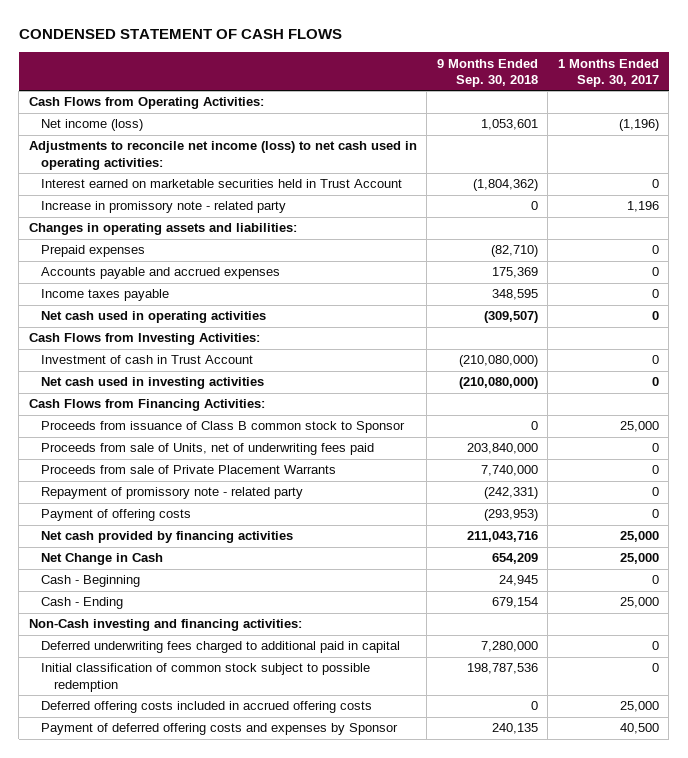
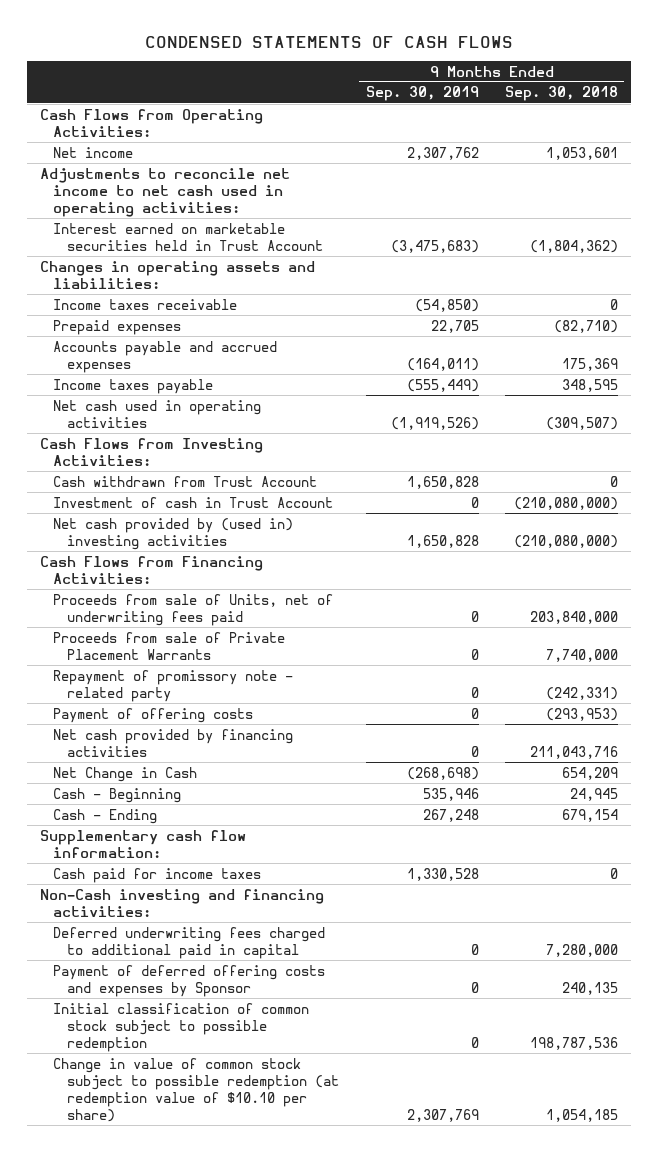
[18,29,342,40] CONDENSED STATEMENT OF CASH FLOWS -> [144,35,513,48] CONDENSED STATEMENTS OF CASH FLOWS
[557,58,659,88] 1 Months Ended Sep. 30, 2017 -> none
none -> [365,86,479,102] Sep. 30, 2019
[41,119,144,132] Net income (loss) -> [53,146,134,158] Net income
[28,141,417,170] Adjustments to reconcile net income (loss) to net cash used in operating activities: -> [39,167,290,217] Adjustments to reconcile net income to net cash used in operating activities:
[41,201,287,214] Increase in promissory note - related party -> none
none -> [53,298,238,310] Income taxes receivable
none -> [53,475,318,487] Cash withdrawn from Trust Account
[41,377,265,390] Net cash used in investing activities -> [53,517,294,550] Net cash provided by (used in) investing activities
[41,421,406,434] Proceeds from issuance of Class B common stock to Sponsor -> none
none -> [39,829,246,858] Supplementary cash flow information:
none -> [53,867,262,883] Cash paid for income taxes
[41,701,373,714] Deferred offering costs included in accrued offering costs -> none
[41,663,371,692] Initial classification of common stock subject to possible redemption -> [53,1002,310,1052] Initial classification of common stock subject to possible redemption
none -> [53,1057,340,1122] Change in value of common stock subject to possible redemption (at redemption value of $10.10 per share)

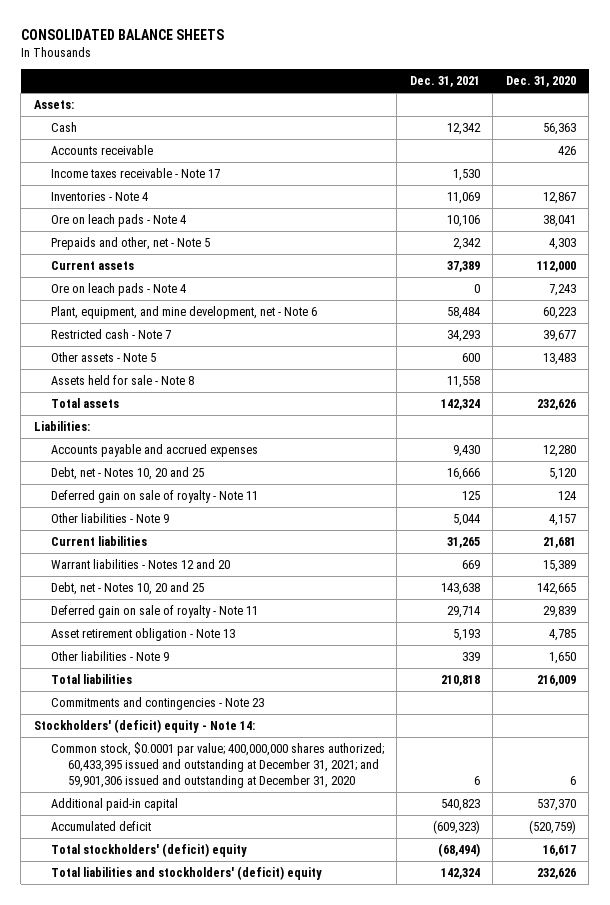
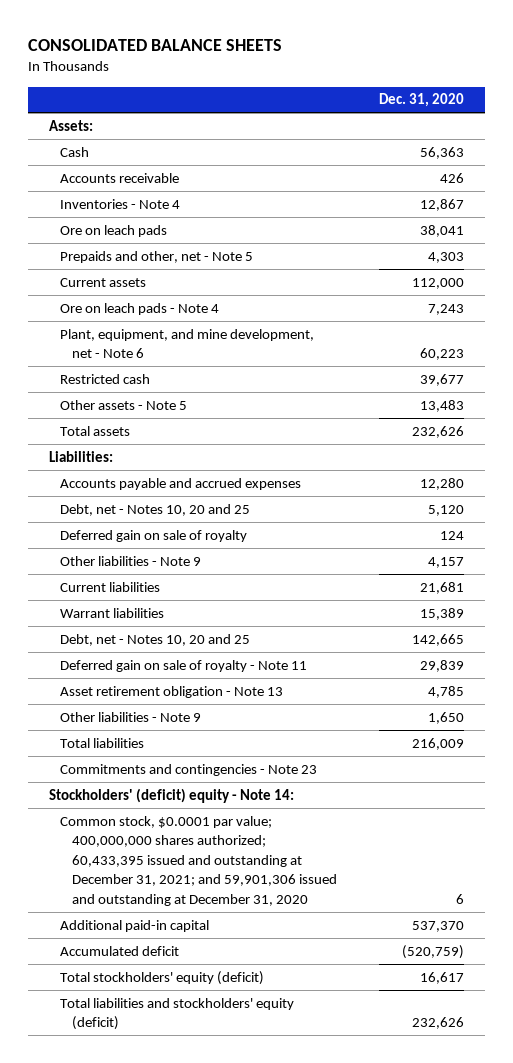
[409,76,480,88] Dec. 31, 2021 -> none
[50,168,220,179] Income taxes receivable - Note 17 -> none
[50,214,186,228] Ore on leach pads - Note 4 -> [60,224,168,237] Ore on leach pads
[50,329,171,340] Restricted cash - Note 7 -> [60,373,151,384] Restricted cash
[50,375,194,386] Assets held for sale - Note 8 -> none
[50,490,258,504] Deferred gain on sale of royalty - Note 11 -> [60,529,248,542] Deferred gain on sale of royalty
[50,559,230,570] Warrant liabilities - Notes 12 and 20 -> [60,607,165,618] Warrant liabilities
[50,843,247,858] Total stockholders' (deficit) equity -> [60,970,265,985] Total stockholders' equity (deficit)
[50,866,322,881] Total liabilities and stockholders' (deficit) equity -> [60,997,295,1031] Total liabilities and stockholders' equity (deficit)

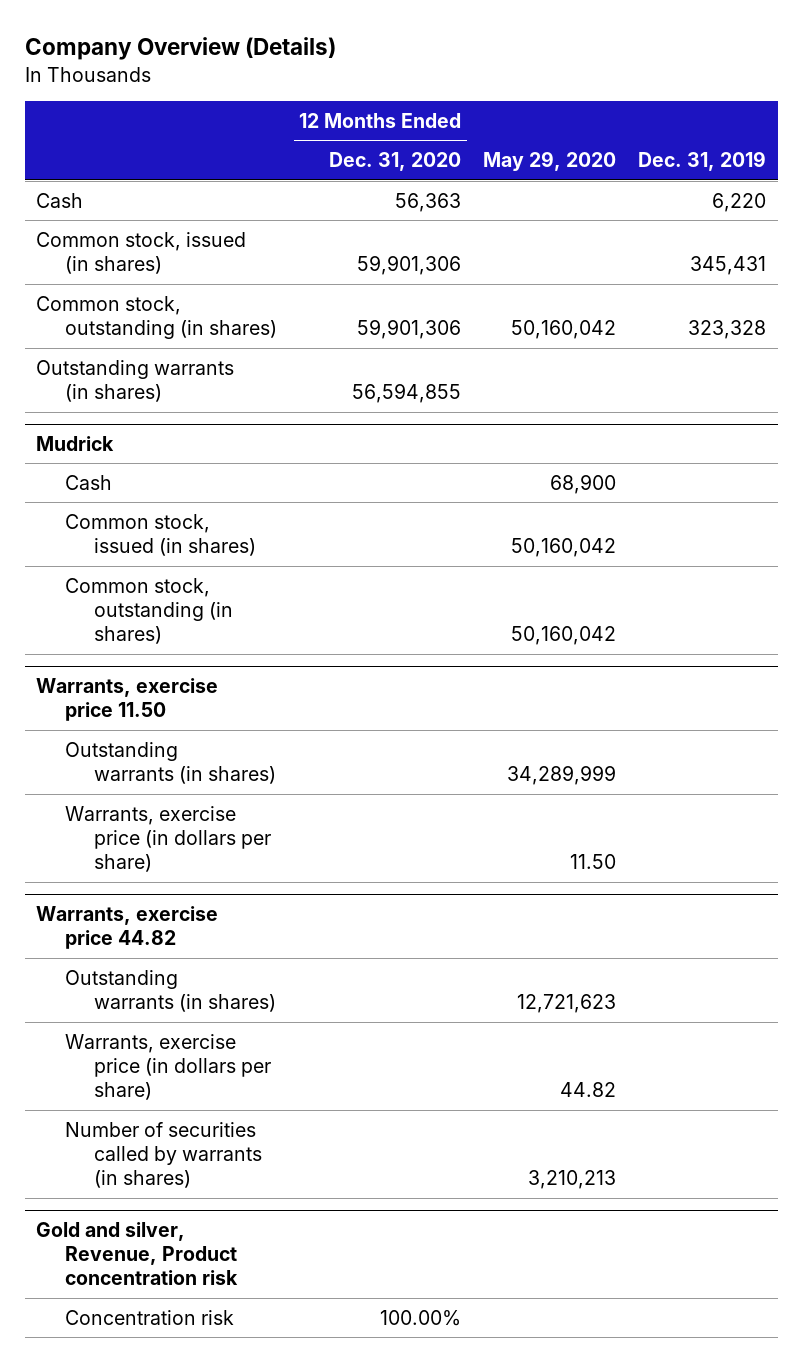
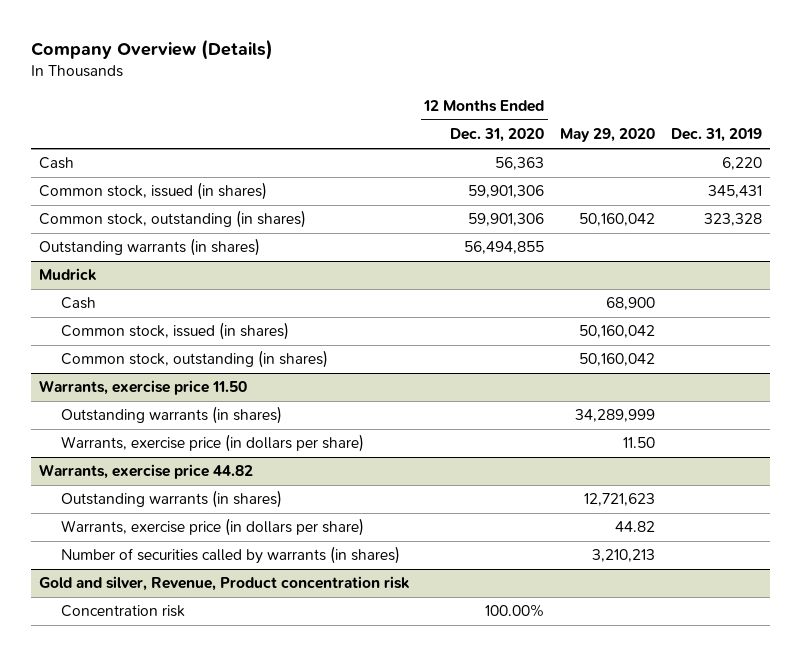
[352,383,462,404] 56,594,855 -> [464,241,545,255] 56,494,855

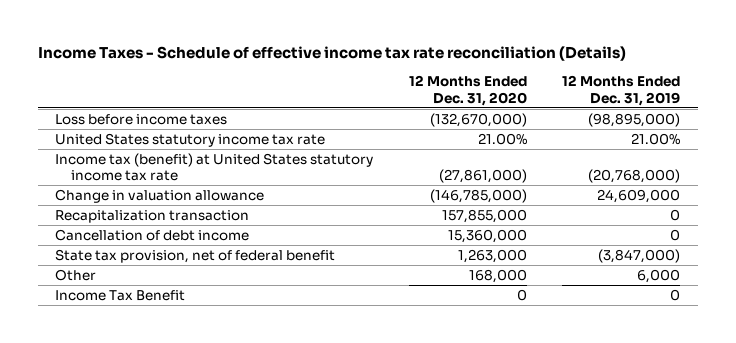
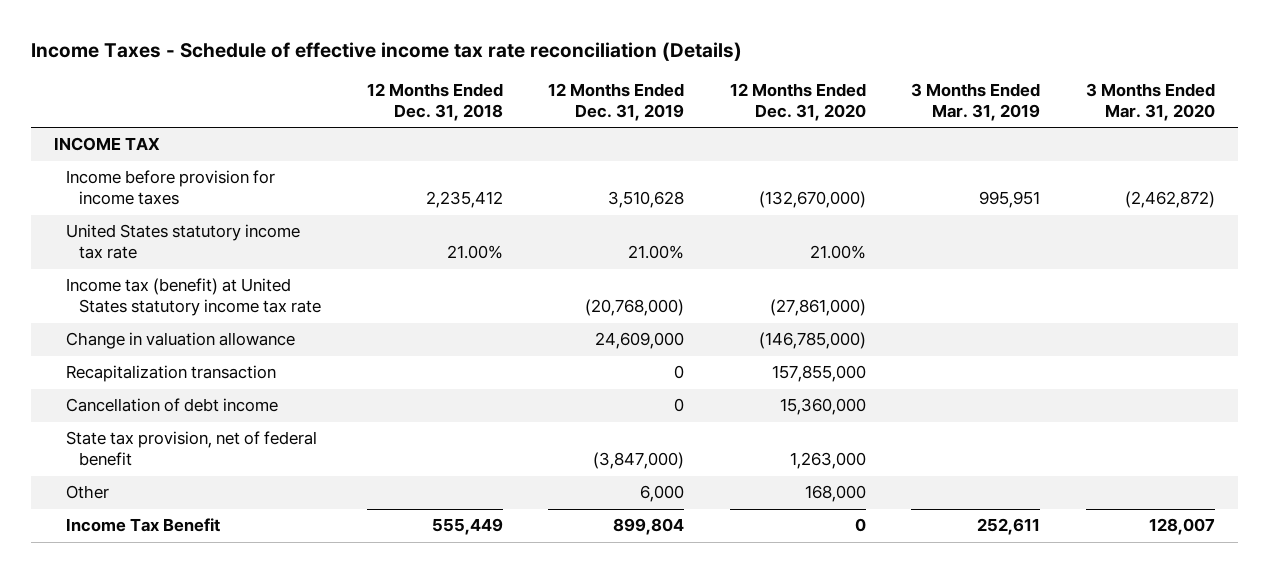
none -> [366,83,503,122] 12 Months Ended Dec. 31, 2018
none -> [911,83,1041,122] 3 Months Ended Mar. 31, 2019
none -> [1085,83,1215,122] 3 Months Ended Mar. 31, 2020
none -> [53,137,160,152] INCOME TAX
[55,113,228,125] Loss before income taxes -> [66,170,276,206] Income before provision for income taxes
[588,112,681,127] (98,895,000) -> [608,191,685,209] 3,510,628
[670,288,681,301] 0 -> [613,518,685,536] 899,804

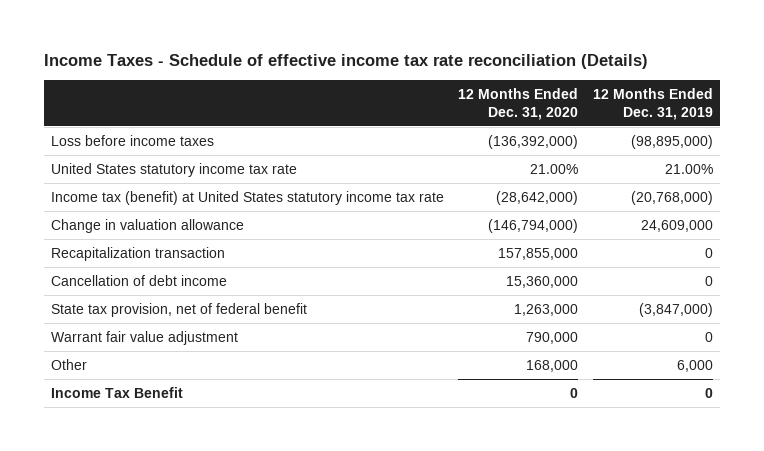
[366,83,503,122] 12 Months Ended Dec. 31, 2018 -> none
[911,83,1041,122] 3 Months Ended Mar. 31, 2019 -> none
[1085,83,1215,122] 3 Months Ended Mar. 31, 2020 -> none
[53,137,160,152] INCOME TAX -> none
[66,170,276,206] Income before provision for income taxes -> [51,134,215,146] Loss before income taxes
[608,191,685,209] 3,510,628 -> [630,134,713,149] (98,895,000)
[758,191,866,209] (132,670,000) -> [488,134,579,149] (136,392,000)
[769,299,866,317] (27,861,000) -> [496,190,579,205] (28,642,000)
[758,332,866,350] (146,785,000) -> [488,218,579,233] (146,794,000)
none -> [51,330,239,345] Warrant fair value adjustment
[613,518,685,536] 899,804 -> [704,387,713,398] 0

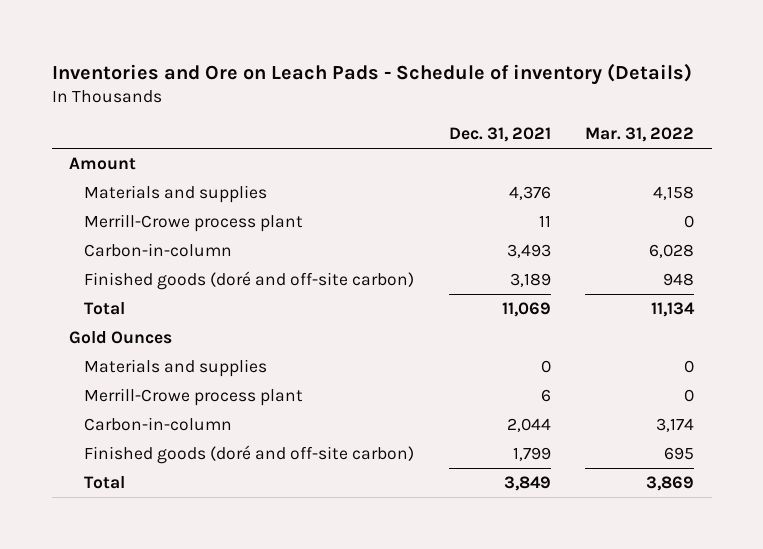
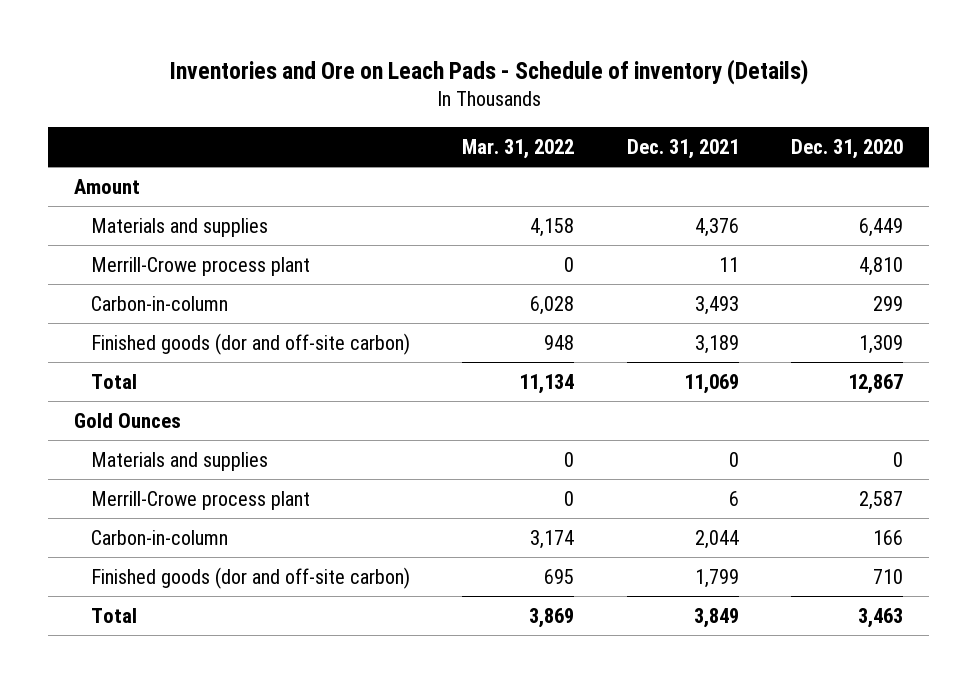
none -> [791,138,904,159] Dec. 31, 2020
[84,270,415,290] Finished goods (doré and off-site carbon) -> [91,332,411,355] Finished goods (dor and off-site carbon)
[84,444,415,464] Finished goods (doré and off-site carbon) -> [91,566,411,589] Finished goods (dor and off-site carbon)

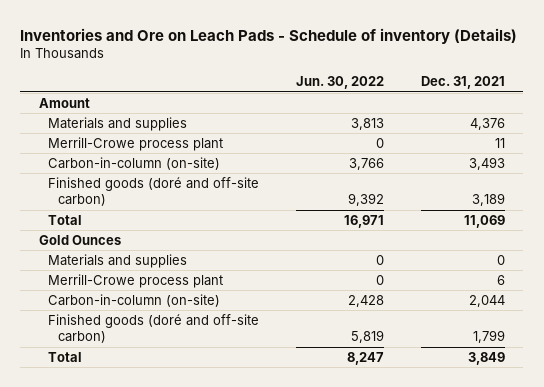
[462,138,575,159] Mar. 31, 2022 -> none
[791,138,904,159] Dec. 31, 2020 -> none
none -> [296,76,385,90] Jun. 30, 2022
[91,295,229,311] Carbon-in-column -> [48,156,221,170] Carbon-in-column (on-site)
[91,332,411,355] Finished goods (dor and off-site carbon) -> [48,176,260,207] Finished goods (doré and off-site carbon)
[91,529,229,545] Carbon-in-column -> [48,293,221,307] Carbon-in-column (on-site)
[91,566,411,589] Finished goods (dor and off-site carbon) -> [48,313,260,344] Finished goods (doré and off-site carbon)

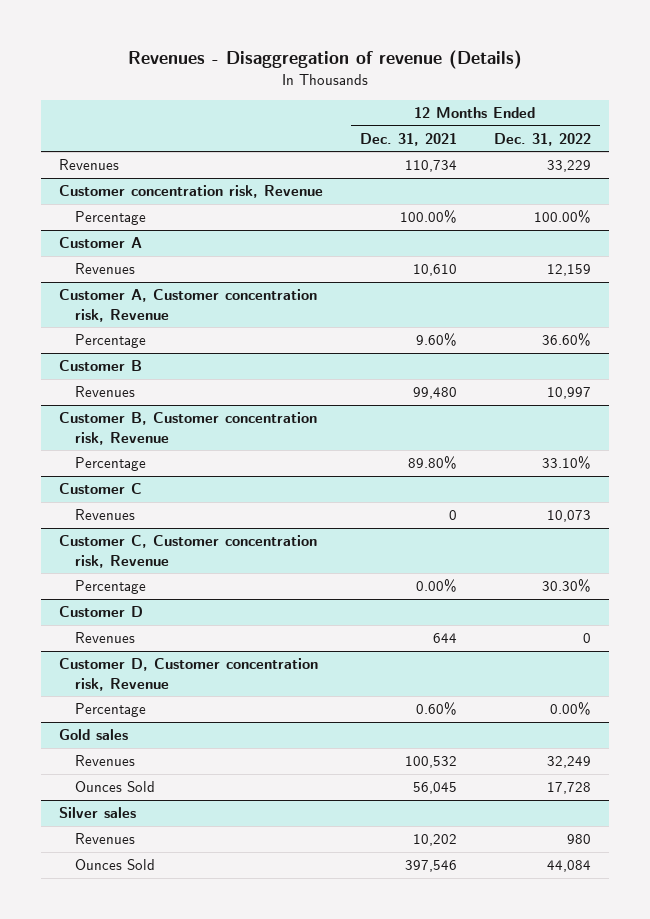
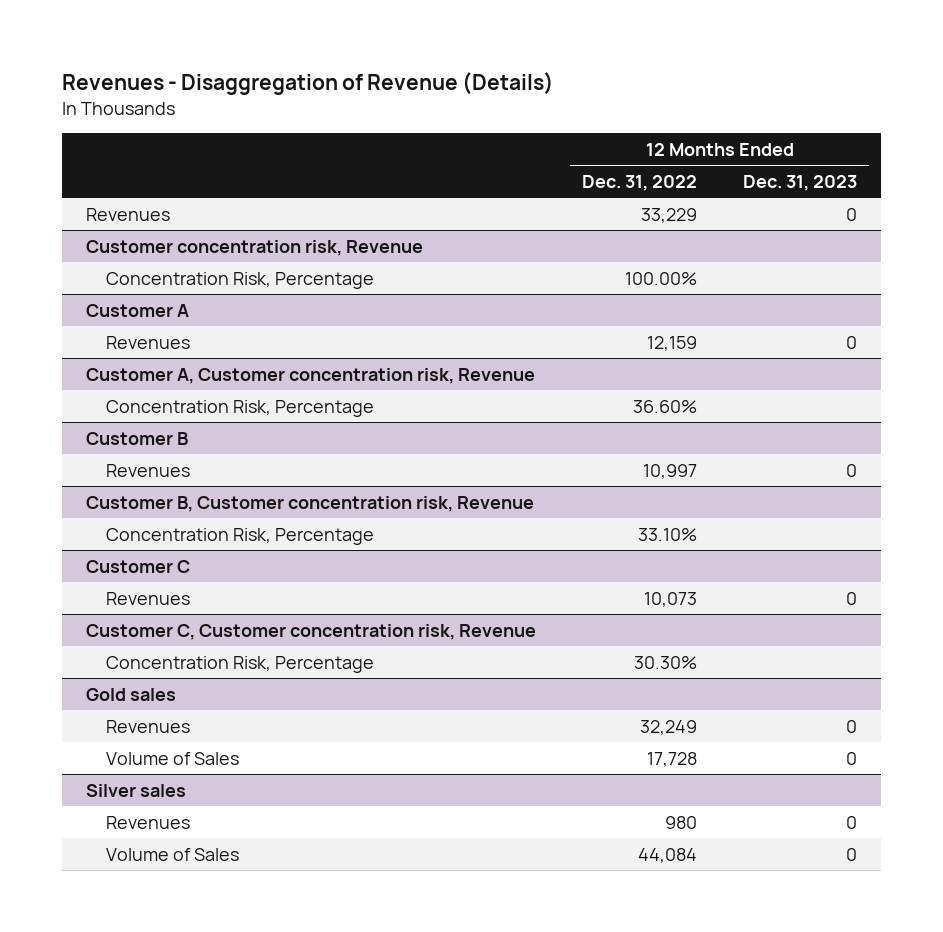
[127,50,522,70] Revenues - Disaggregation of revenue (Details) -> [62,72,555,96] Revenues - Disaggregation of Revenue (Details)
[359,132,457,146] Dec. 31, 2021 -> none
none -> [743,174,858,191] Dec. 31, 2023
[75,211,147,226] Percentage -> [105,271,374,289] Concentration Risk, Percentage
[75,334,147,349] Percentage -> [105,399,374,417] Concentration Risk, Percentage
[75,457,147,472] Percentage -> [105,527,374,545] Concentration Risk, Percentage
[59,606,144,618] Customer D -> none
[75,632,136,644] Revenues -> none
[59,658,319,691] Customer D, Customer concentration risk, Revenue -> none
[75,703,147,718] Percentage -> none
[75,580,147,595] Percentage -> [105,655,374,673] Concentration Risk, Percentage
[75,781,156,793] Ounces Sold -> [105,751,239,765] Volume of Sales
[75,859,156,871] Ounces Sold -> [105,847,239,861] Volume of Sales

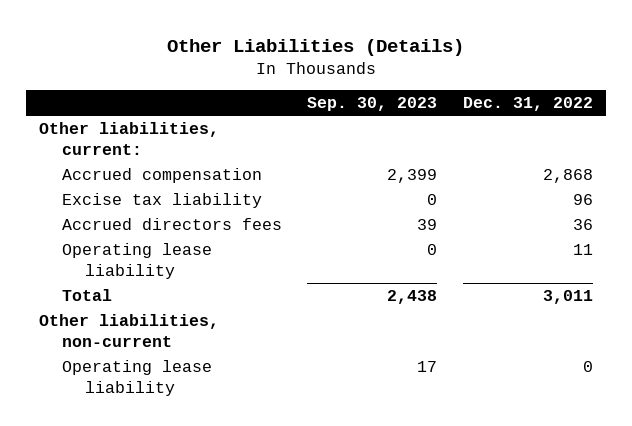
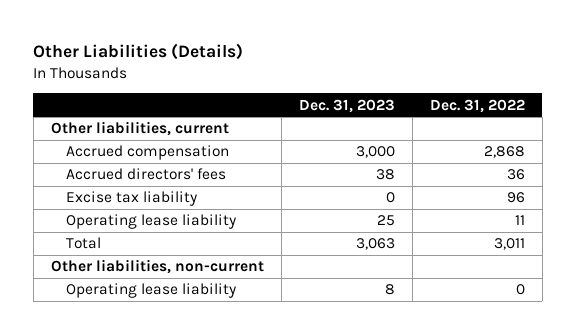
[307,97,438,112] Sep. 30, 2023 -> none
none -> [298,98,395,113] Dec. 31, 2023
[38,122,219,155] Other liabilities, current: -> [50,121,229,137] Other liabilities, current
none -> [65,168,226,181] Accrued directors' fees
[61,218,282,231] Accrued directors fees -> none

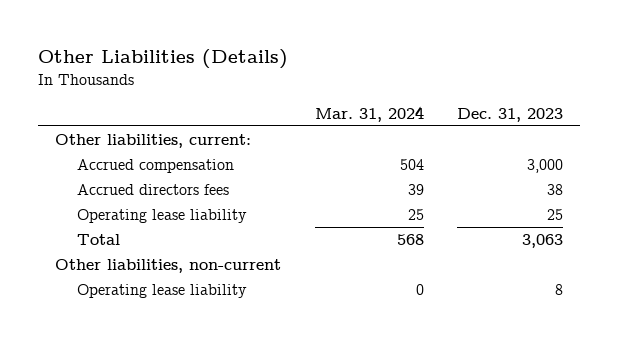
[429,98,525,113] Dec. 31, 2022 -> none
none -> [314,105,424,122] Mar. 31, 2024
[50,121,229,137] Other liabilities, current -> [55,133,252,148] Other liabilities, current:
[65,191,197,207] Excise tax liability -> none
[65,168,226,181] Accrued directors' fees -> [76,183,229,195] Accrued directors fees

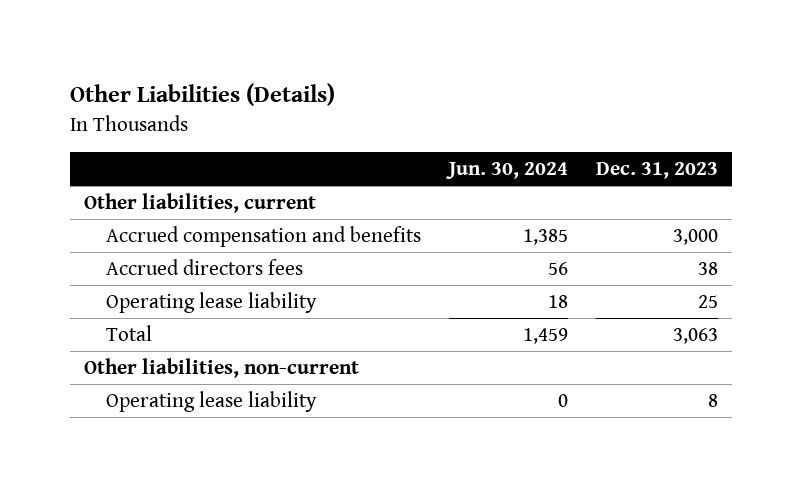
[314,105,424,122] Mar. 31, 2024 -> none
none -> [446,162,569,180] Jun. 30, 2024
[55,133,252,148] Other liabilities, current: -> [83,193,316,214] Other liabilities, current
[76,158,234,173] Accrued compensation -> [106,226,422,248] Accrued compensation and benefits

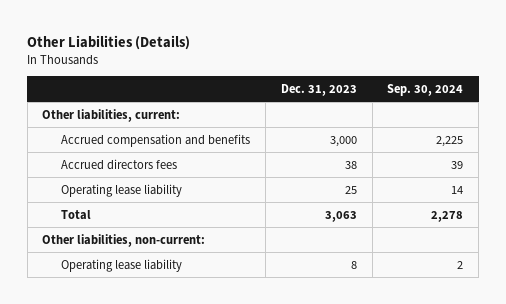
[446,162,569,180] Jun. 30, 2024 -> none
none -> [387,83,464,96] Sep. 30, 2024
[83,193,316,214] Other liabilities, current -> [42,108,181,122] Other liabilities, current:
[83,358,359,379] Other liabilities, non-current -> [42,233,206,247] Other liabilities, non-current:

